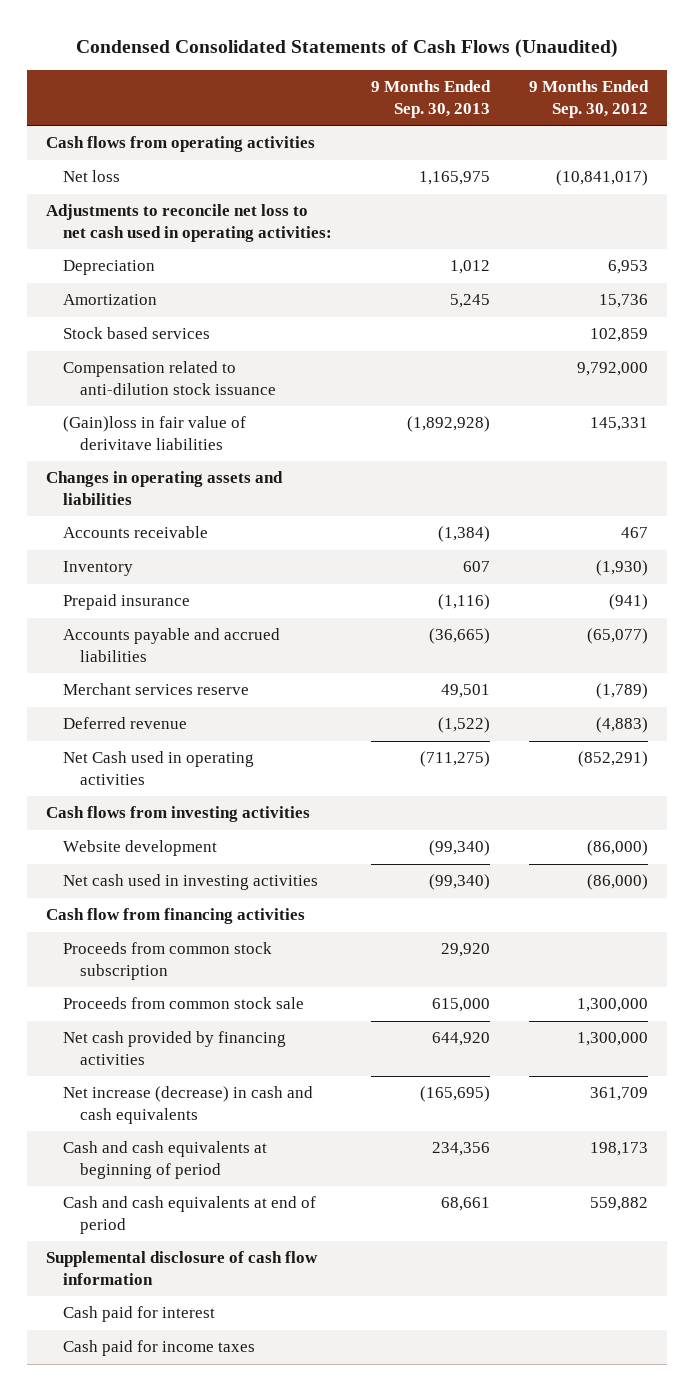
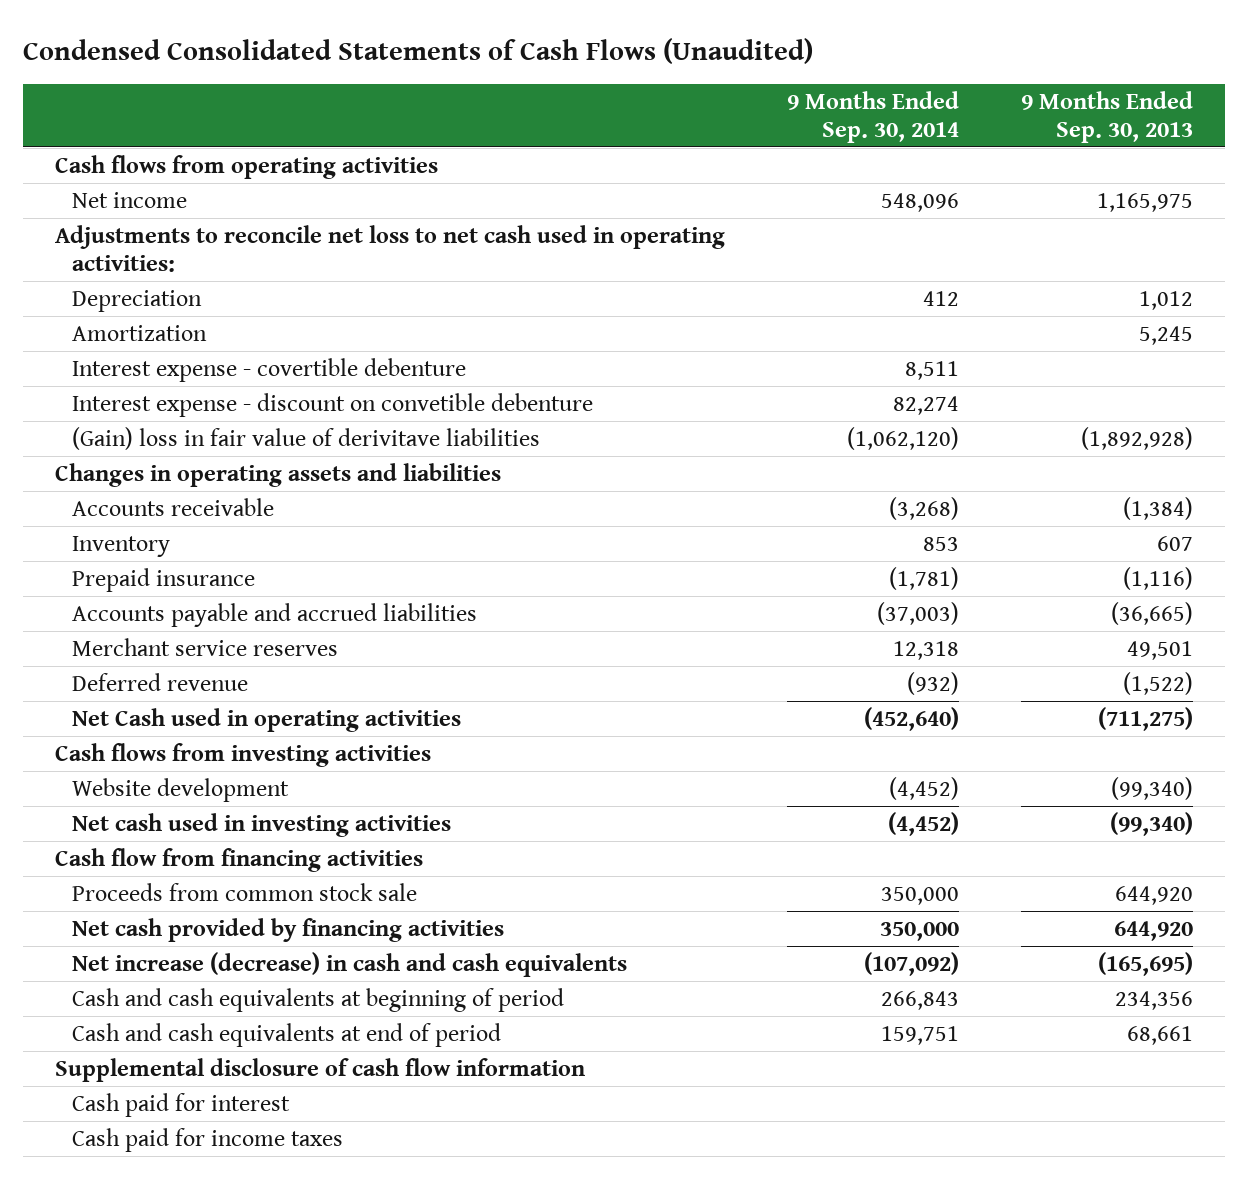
[528,80,649,118] 9 Months Ended Sep. 30, 2012 -> none
none -> [786,90,959,143] 9 Months Ended Sep. 30, 2014
[63,170,121,183] Net loss -> [72,191,188,208] Net income
[63,327,211,340] Stock based services -> none
[63,361,277,395] Compensation related to anti-dilution stock issuance -> none
none -> [72,357,467,382] Interest expense - covertible debenture
none -> [72,392,594,417] Interest expense - discount on convetible debenture
[63,416,247,450] (Gain)loss in fair value of derivitave liabilities -> [72,426,541,450] (Gain) loss in fair value of derivitave liabilities
[63,683,250,696] Merchant services reserve -> [72,637,339,656] Merchant service reserves
[63,942,273,980] Proceeds from common stock subscription -> none
[431,998,490,1013] 615,000 -> [1115,885,1194,905] 644,920

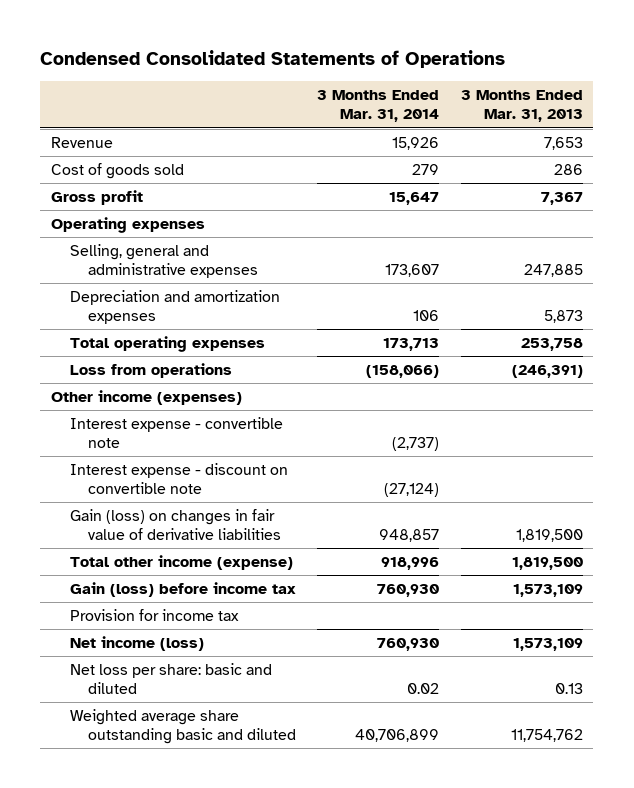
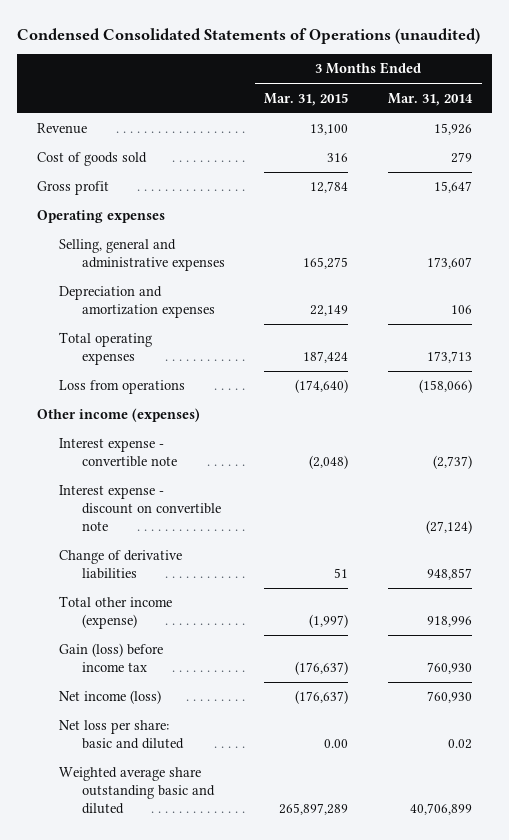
[40,50,506,69] Condensed Consolidated Statements of Operations -> [16,27,480,44] Condensed Consolidated Statements of Operations (unaudited)
[460,90,583,123] 3 Months Ended Mar. 31, 2013 -> none
none -> [264,92,349,106] Mar. 31, 2015
[69,509,282,541] Gain (loss) on changes in fair value of derivative liabilities -> [59,550,183,580] Change of derivative liabilities
[69,609,239,622] Provision for income tax -> none

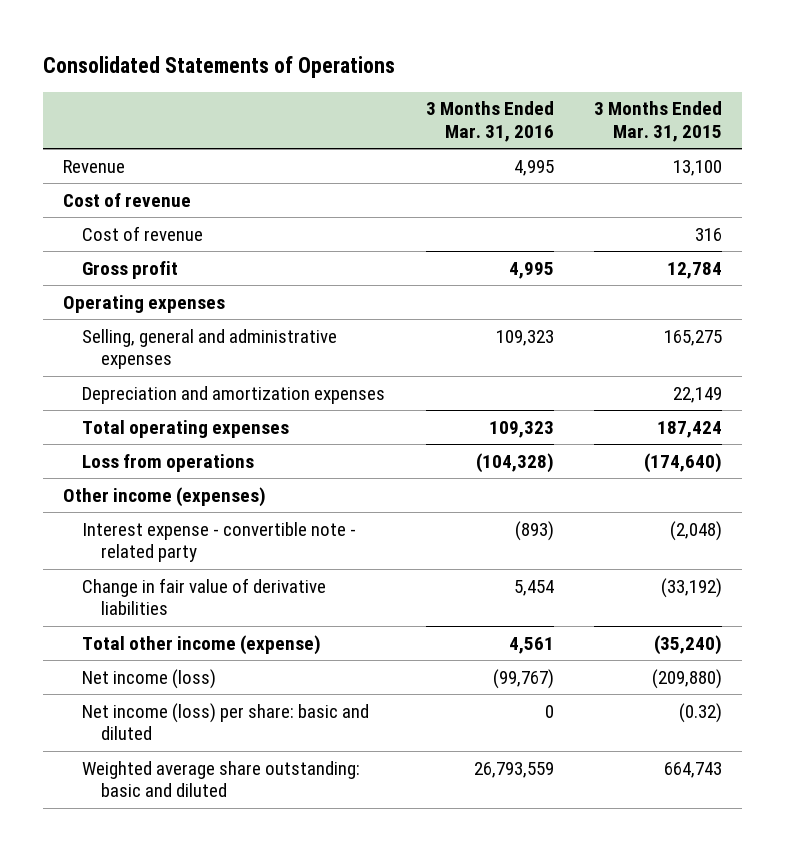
[16,27,480,44] Condensed Consolidated Statements of Operations (unaudited) -> [43,55,396,78] Consolidated Statements of Operations
[388,92,474,106] Mar. 31, 2014 -> none
none -> [425,101,554,142] 3 Months Ended Mar. 31, 2016
none -> [63,192,192,207] Cost of revenue
[36,152,147,167] Cost of goods sold -> [82,225,204,241] Cost of revenue
[59,485,221,532] Interest expense - discount on convertible note -> none
[59,643,164,673] Gain (loss) before income tax -> none
[59,438,177,468] Interest expense - convertible note -> [82,521,357,563] Interest expense - convertible note - related party
[59,550,183,580] Change of derivative liabilities -> [82,577,327,616] Change in fair value of derivative liabilities
[334,568,349,579] 51 -> [660,577,722,598] (33,192)
[309,614,349,629] (1,997) -> [653,634,722,655] (35,240)
[295,690,349,705] (176,637) -> [651,668,722,689] (209,880)
[59,720,184,750] Net loss per share: basic and diluted -> [82,702,370,741] Net income (loss) per share: basic and diluted
[324,739,349,749] 0.00 -> [678,702,722,723] (0.32)
[59,767,215,815] Weighted average share outstanding basic and diluted -> [82,760,361,798] Weighted average share outstanding: basic and diluted
[279,803,349,816] 265,897,289 -> [663,761,722,778] 664,743

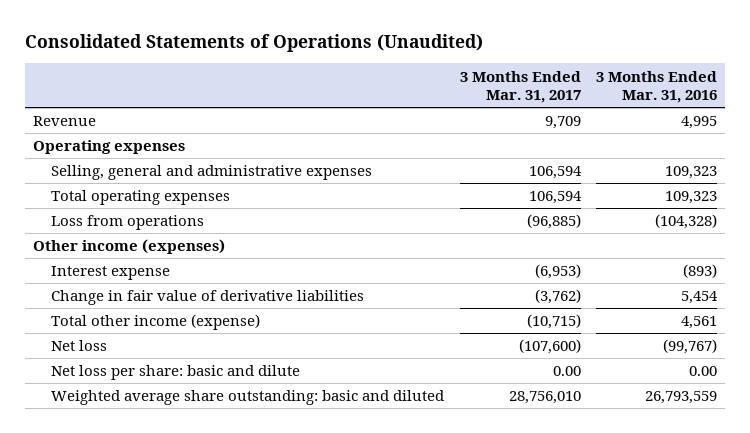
[43,55,396,78] Consolidated Statements of Operations -> [25,34,484,53] Consolidated Statements of Operations (Unaudited)
[593,101,722,142] 3 Months Ended Mar. 31, 2015 -> none
none -> [459,70,581,103] 3 Months Ended Mar. 31, 2017
[63,192,192,207] Cost of revenue -> none
[82,225,204,241] Cost of revenue -> none
[82,260,179,279] Gross profit -> none
[82,385,386,404] Depreciation and amortization expenses -> none
[82,521,357,563] Interest expense - convertible note - related party -> [51,266,171,281] Interest expense
[82,668,217,689] Net income (loss) -> [51,340,108,352] Net loss
[82,702,370,741] Net income (loss) per share: basic and diluted -> [51,365,301,381] Net loss per share: basic and dilute
[544,704,554,718] 0 -> [689,366,718,377] 0.00

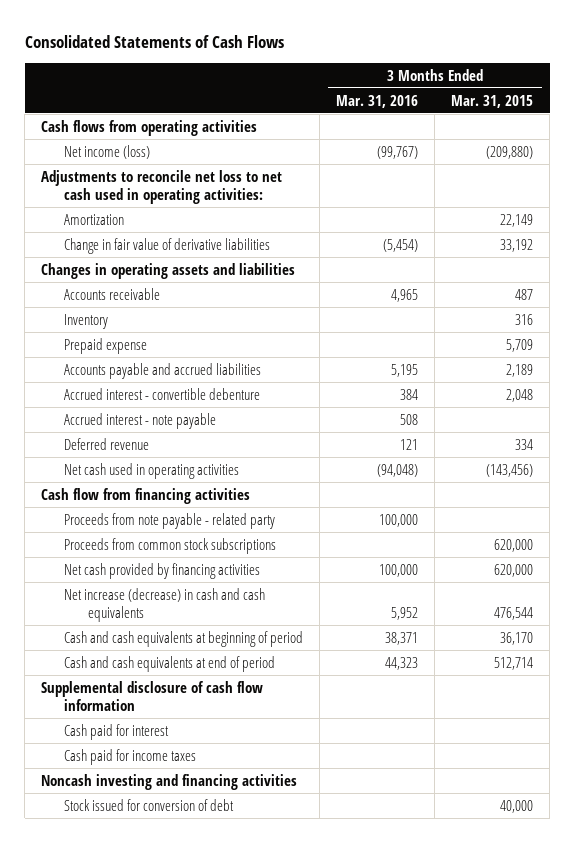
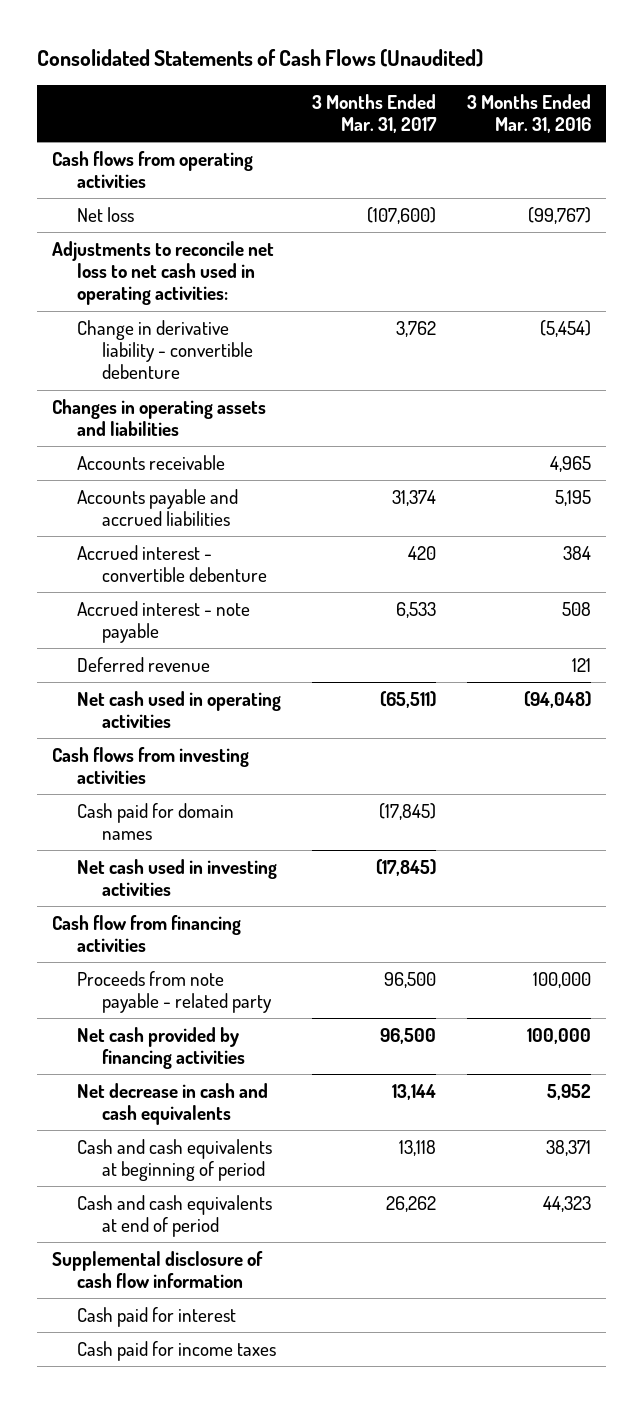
[24,34,284,48] Consolidated Statements of Cash Flows -> [36,48,483,67] Consolidated Statements of Cash Flows (Unaudited)
[451,94,534,108] Mar. 31, 2015 -> none
none -> [311,93,437,133] 3 Months Ended Mar. 31, 2017
[64,144,151,159] Net income (loss) -> [76,207,134,223] Net loss
[64,213,125,225] Amortization -> none
[64,237,271,254] Change in fair value of derivative liabilities -> [76,320,253,380] Change in derivative liability - convertible debenture
[64,313,109,329] Inventory -> none
[64,337,148,354] Prepaid expense -> none
none -> [52,747,250,785] Cash flows from investing activities
none -> [76,803,234,841] Cash paid for domain names
none -> [76,859,277,897] Net cash used in investing activities
[64,537,277,554] Proceeds from common stock subscriptions -> none
[64,587,266,623] Net increase (decrease) in cash and cash equivalents -> [76,1083,268,1126] Net decrease in cash and cash equivalents
[41,773,298,790] Noncash investing and financing activities -> none
[64,798,235,811] Stock issued for conversion of debt -> none

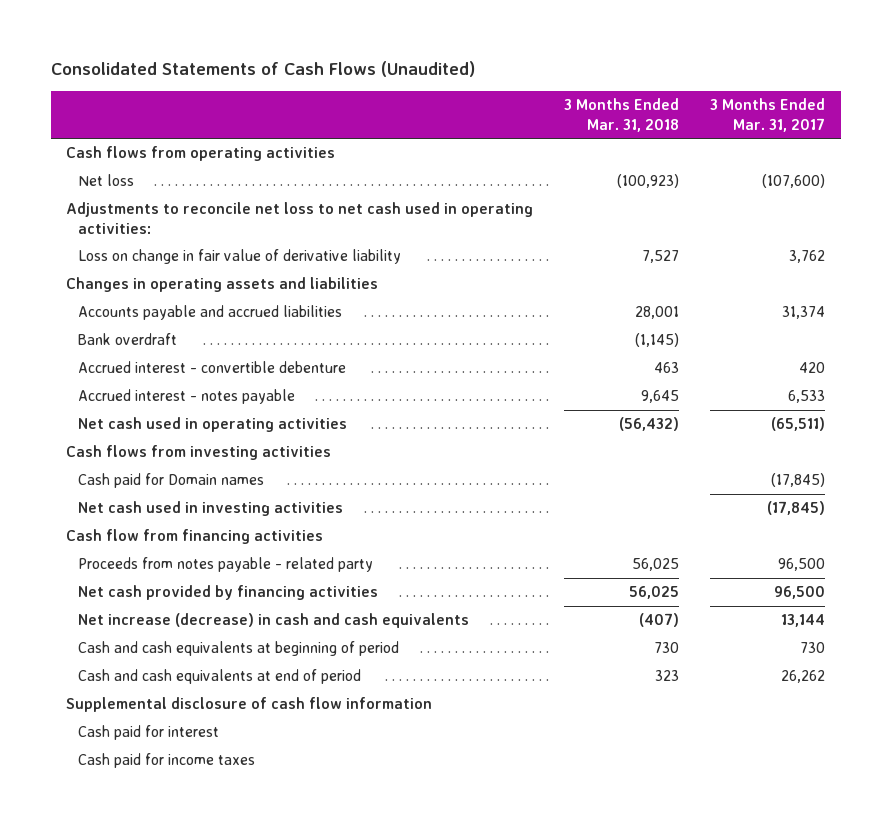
[466,93,591,133] 3 Months Ended Mar. 31, 2016 -> none
none -> [564,97,680,132] 3 Months Ended Mar. 31, 2018
[76,320,253,380] Change in derivative liability - convertible debenture -> [77,249,401,265] Loss on change in fair value of derivative liability
[76,455,225,471] Accounts receivable -> none
none -> [77,333,177,346] Bank overdraft
[76,657,210,673] Deferred revenue -> none
[76,601,250,644] Accrued interest - note payable -> [77,389,295,405] Accrued interest - notes payable
[76,803,234,841] Cash paid for domain names -> [77,473,264,489] Cash paid for Domain names
[76,971,272,1014] Proceeds from note payable - related party -> [77,557,373,573] Proceeds from notes payable - related party
[76,1083,268,1126] Net decrease in cash and cash equivalents -> [77,613,469,629] Net increase (decrease) in cash and cash equivalents
[398,1140,436,1157] 13,118 -> [800,642,826,654] 730

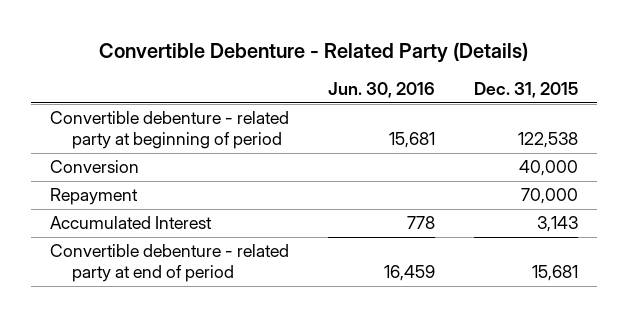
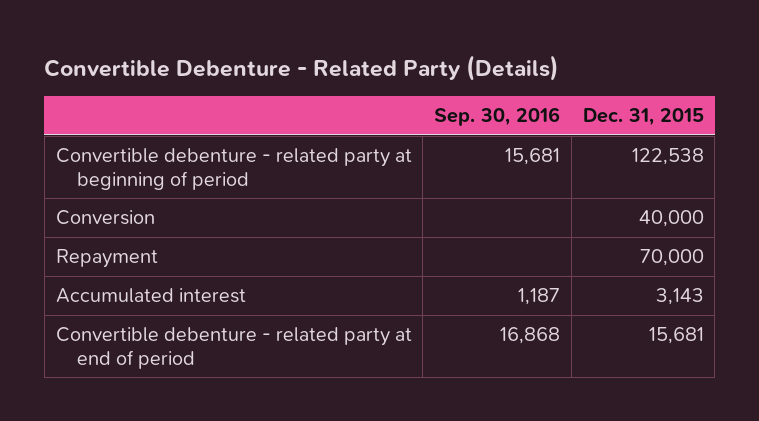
[328,82,436,99] Jun. 30, 2016 -> none
none -> [434,106,561,126] Sep. 30, 2016
[50,216,213,230] Accumulated Interest -> [55,288,246,304] Accumulated interest

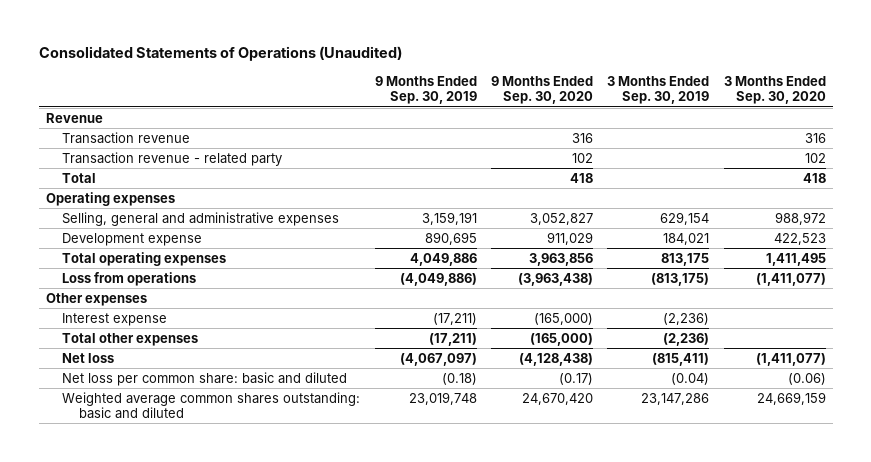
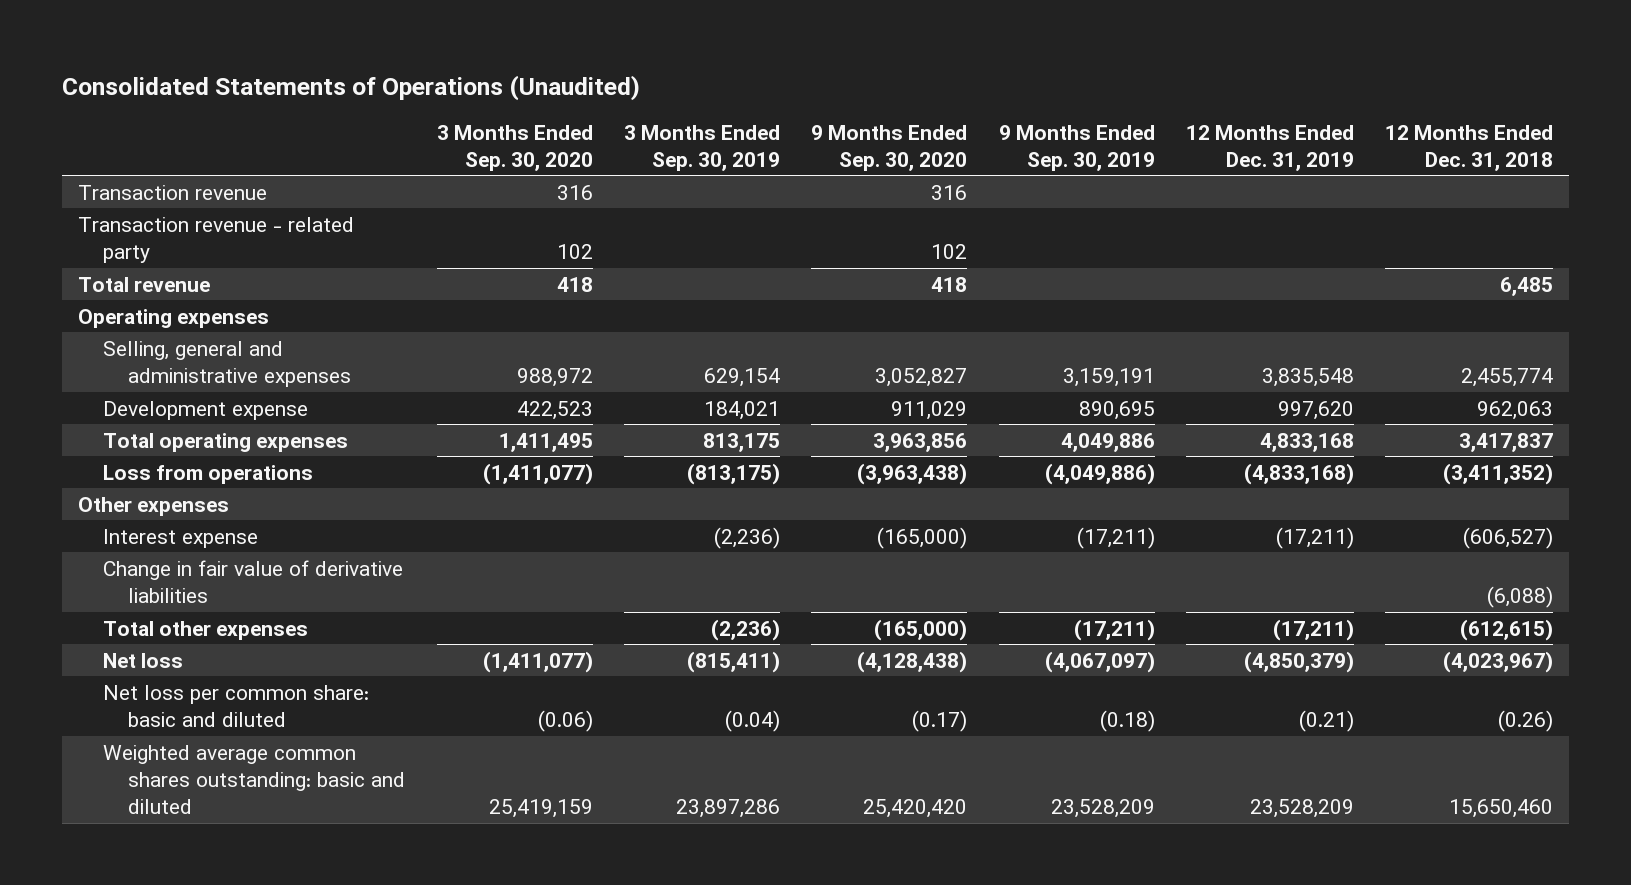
none -> [1186,124,1355,171] 12 Months Ended Dec. 31, 2019
none -> [1385,124,1554,171] 12 Months Ended Dec. 31, 2018
[45,112,103,123] Revenue -> none
[62,172,97,183] Total -> [77,276,210,292] Total revenue
none -> [103,559,404,603] Change in fair value of derivative liabilities
[408,391,477,405] 23,019,748 -> [1050,799,1155,819] 23,528,209
[522,392,594,405] 24,670,420 -> [863,799,968,819] 25,420,420
[641,392,710,405] 23,147,286 -> [675,799,780,819] 23,897,286
[756,391,826,405] 24,669,159 -> [488,799,593,819] 25,419,159

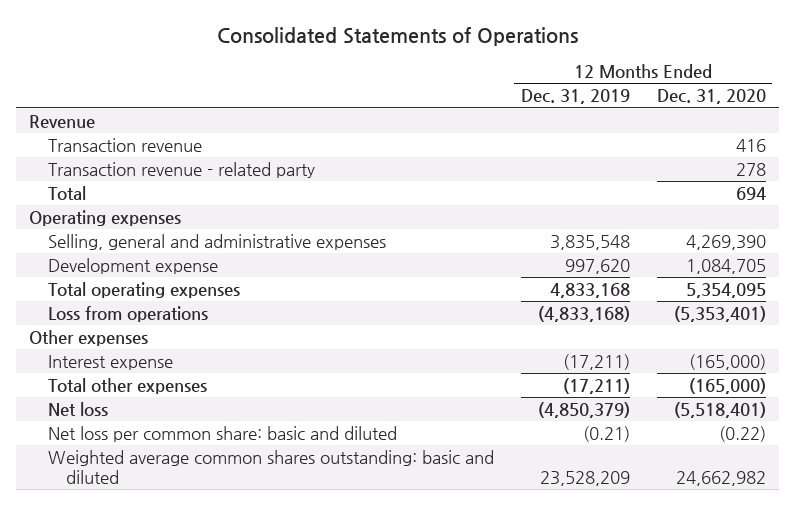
[62,74,641,101] Consolidated Statements of Operations (Unaudited) -> [216,27,578,47] Consolidated Statements of Operations
[436,124,593,171] 3 Months Ended Sep. 30, 2020 -> none
[623,124,780,171] 3 Months Ended Sep. 30, 2019 -> none
[811,124,968,171] 9 Months Ended Sep. 30, 2020 -> none
[998,124,1155,171] 9 Months Ended Sep. 30, 2019 -> none
[1385,124,1554,171] 12 Months Ended Dec. 31, 2018 -> none
none -> [656,89,766,105] Dec. 31, 2020
none -> [29,115,96,129] Revenue
[77,276,210,292] Total revenue -> [47,186,86,201] Total
[103,559,404,603] Change in fair value of derivative liabilities -> none

